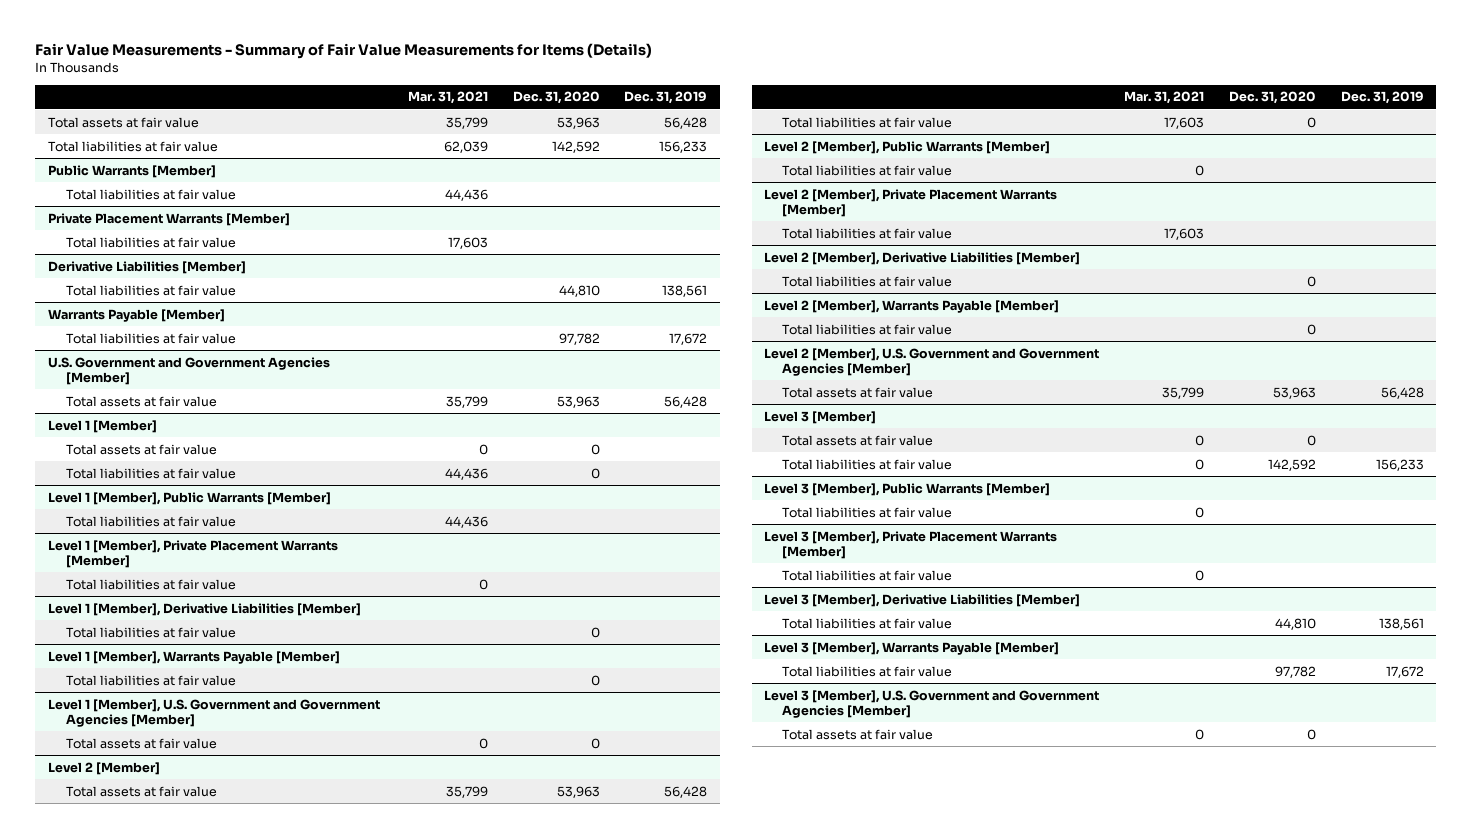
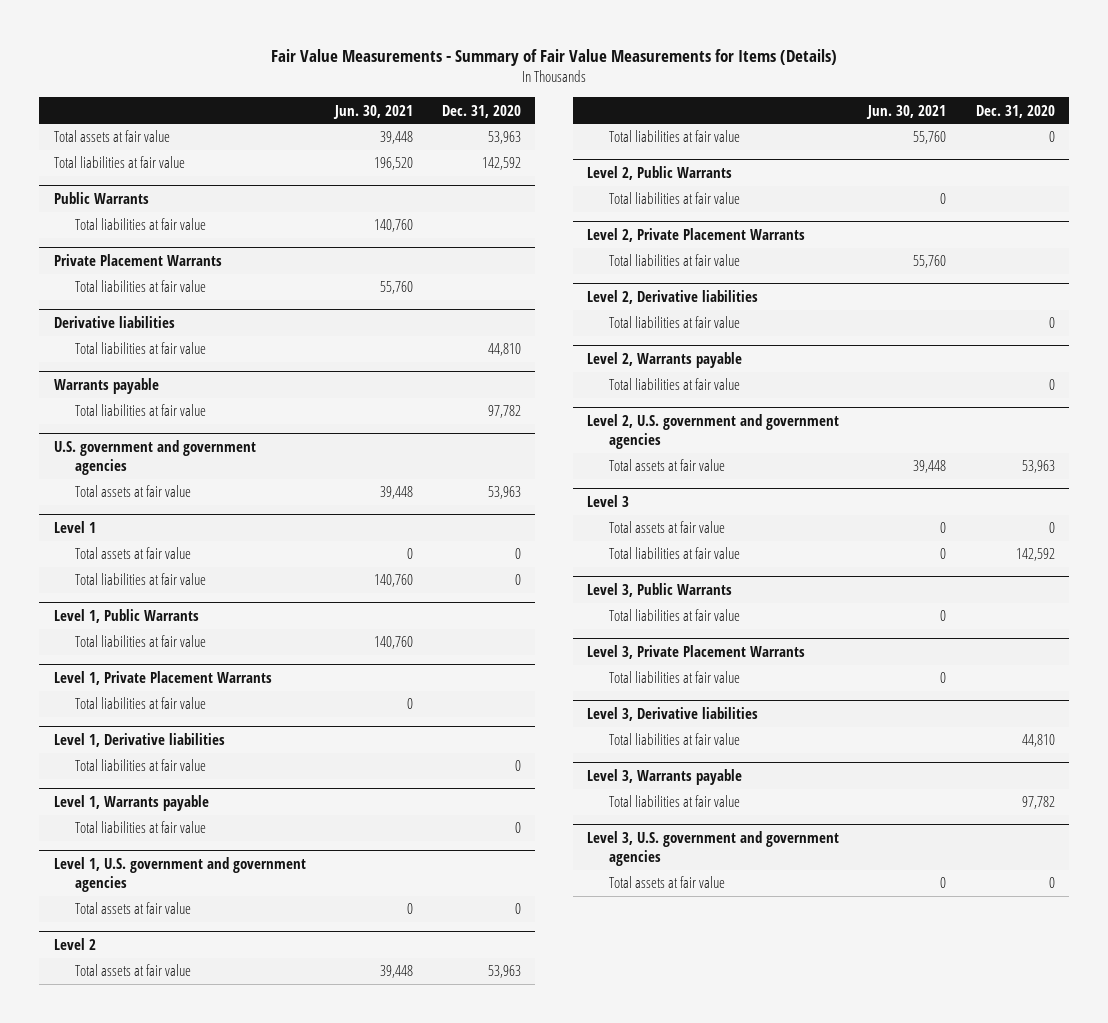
[407,91,488,105] Mar. 31, 2021 -> none
[624,91,708,105] Dec. 31, 2019 -> none
none -> [332,104,413,119] Jun. 30, 2021
[47,164,216,178] Public Warrants [Member] -> [53,191,149,204] Public Warrants
[47,212,290,226] Private Placement Warrants [Member] -> [53,253,222,266] Private Placement Warrants
[47,260,246,274] Derivative Liabilities [Member] -> [53,315,175,328] Derivative liabilities
[47,308,225,322] Warrants Payable [Member] -> [53,377,159,394] Warrants payable
[47,356,330,385] U.S. Government and Government Agencies [Member] -> [53,439,256,476] U.S. government and government agencies
[47,419,157,433] Level 1 [Member] -> [53,520,96,533] Level 1
[47,491,331,505] Level 1 [Member], Public Warrants [Member] -> [53,608,199,623] Level 1, Public Warrants
[47,539,338,568] Level 1 [Member], Private Placement Warrants [Member] -> [53,670,272,685] Level 1, Private Placement Warrants
[47,602,361,616] Level 1 [Member], Derivative Liabilities [Member] -> [53,732,225,747] Level 1, Derivative liabilities
[47,650,340,664] Level 1 [Member], Warrants Payable [Member] -> [53,794,209,811] Level 1, Warrants payable
[47,698,380,727] Level 1 [Member], U.S. Government and Government Agencies [Member] -> [53,856,306,893] Level 1, U.S. government and government agencies
[47,761,160,775] Level 2 [Member] -> [53,937,96,950] Level 2
[763,140,1050,154] Level 2 [Member], Public Warrants [Member] -> [587,165,733,180] Level 2, Public Warrants
[763,188,1057,217] Level 2 [Member], Private Placement Warrants [Member] -> [587,227,806,242] Level 2, Private Placement Warrants
[763,251,1080,265] Level 2 [Member], Derivative Liabilities [Member] -> [587,289,759,304] Level 2, Derivative liabilities
[763,299,1059,313] Level 2 [Member], Warrants Payable [Member] -> [587,351,743,368] Level 2, Warrants payable
[763,347,1099,376] Level 2 [Member], U.S. Government and Government Agencies [Member] -> [587,413,840,450] Level 2, U.S. government and government agencies
[763,410,876,424] Level 3 [Member] -> [587,494,630,507] Level 3
[763,482,1050,496] Level 3 [Member], Public Warrants [Member] -> [587,582,733,597] Level 3, Public Warrants
[763,530,1057,559] Level 3 [Member], Private Placement Warrants [Member] -> [587,644,806,659] Level 3, Private Placement Warrants
[763,593,1080,607] Level 3 [Member], Derivative Liabilities [Member] -> [587,706,759,721] Level 3, Derivative liabilities
[763,641,1059,655] Level 3 [Member], Warrants Payable [Member] -> [587,768,743,785] Level 3, Warrants payable
[763,689,1099,718] Level 3 [Member], U.S. Government and Government Agencies [Member] -> [587,830,840,867] Level 3, U.S. government and government agencies

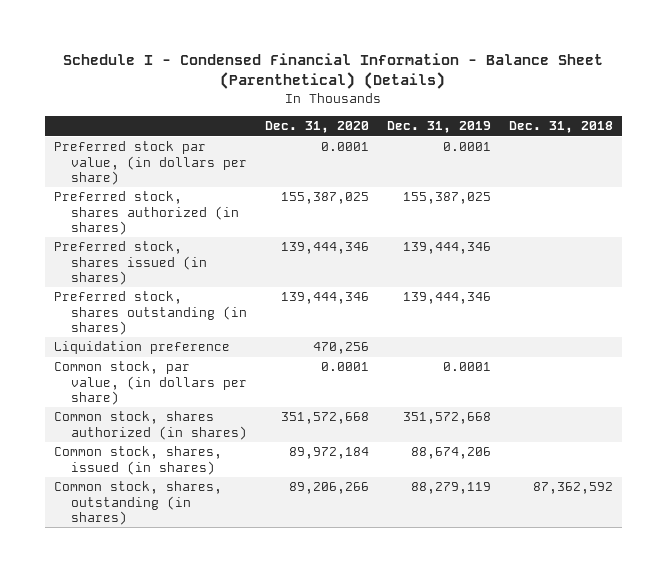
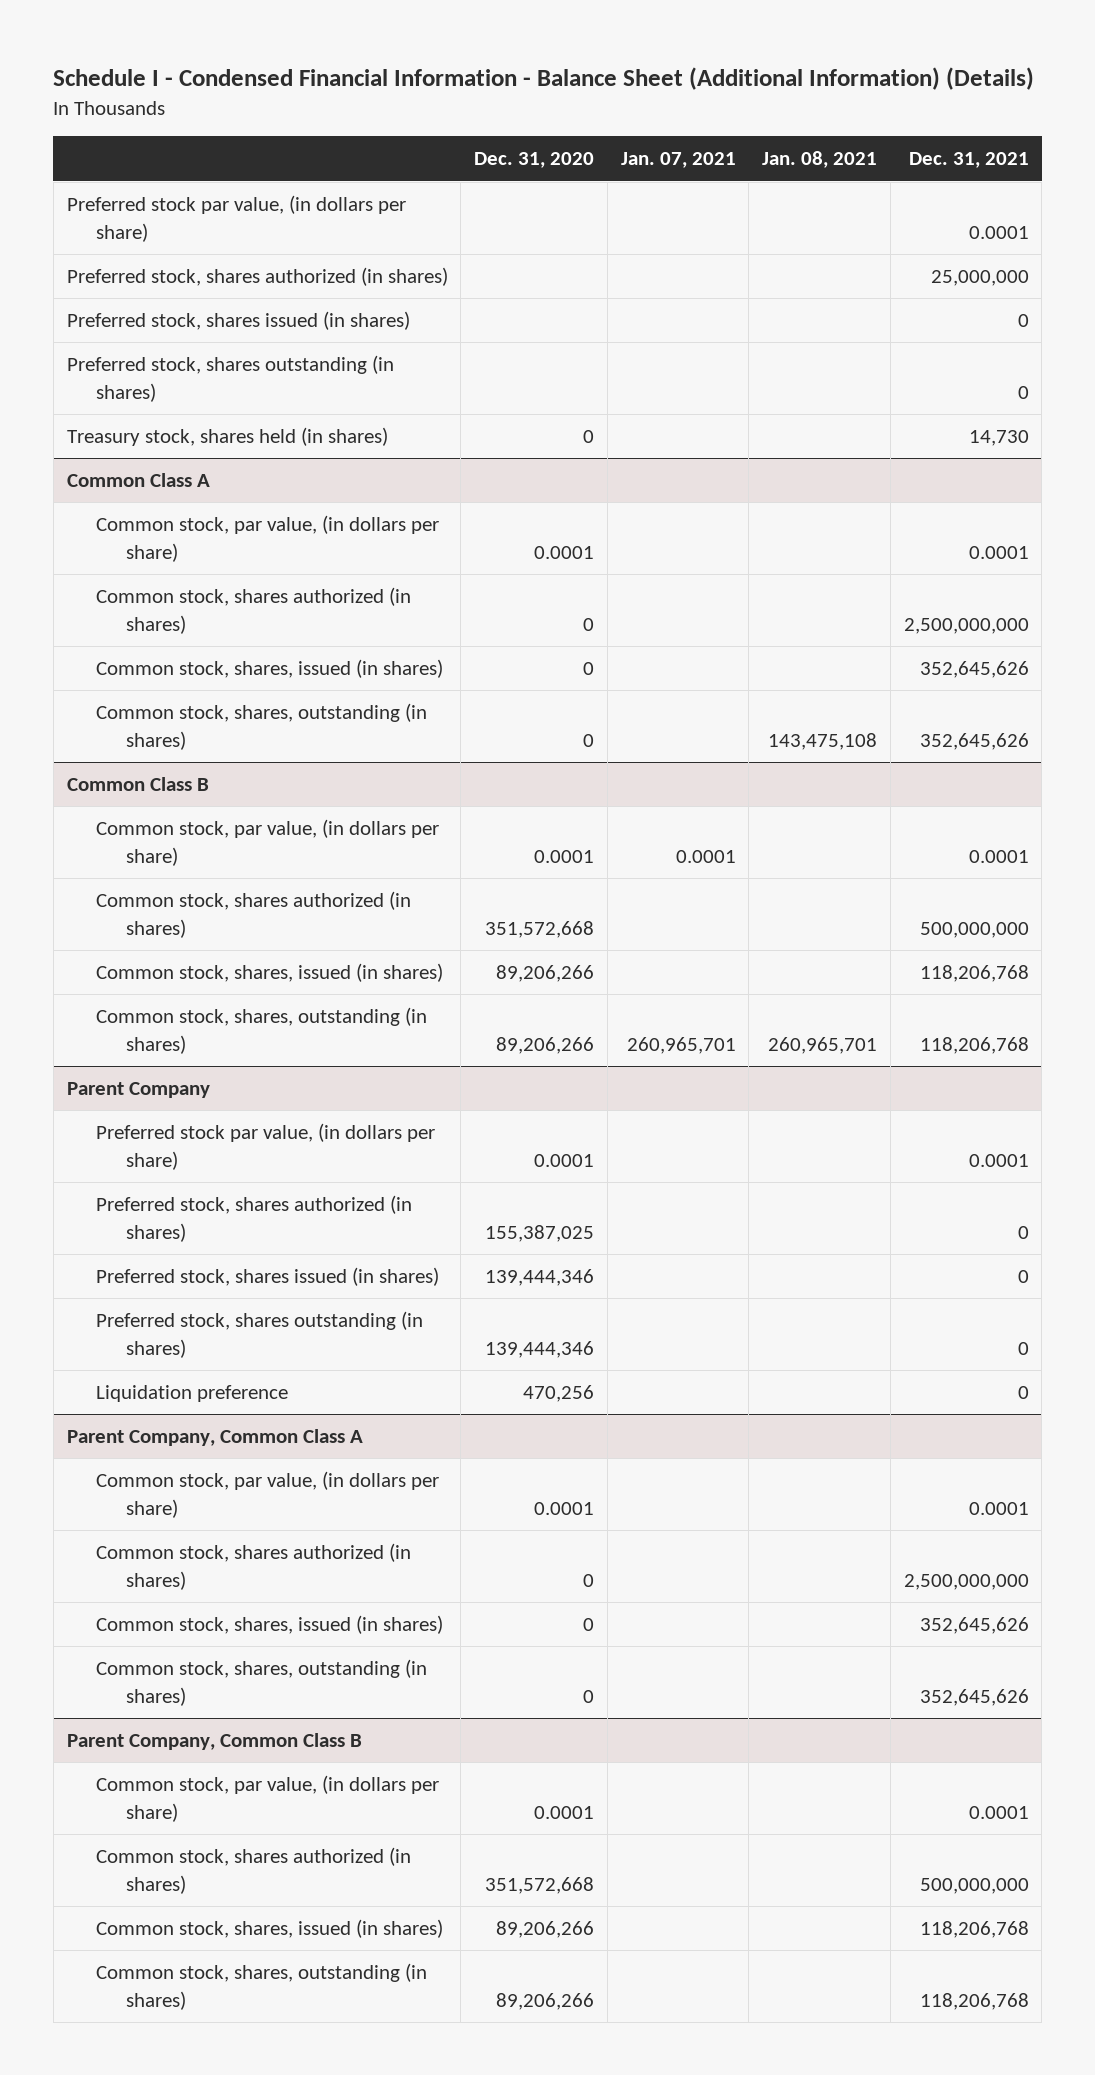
[63,53,604,90] Schedule I - Condensed Financial Information - Balance Sheet (Parenthetical) (Details) -> [53,67,1035,91] Schedule I - Condensed Financial Information - Balance Sheet (Additional Information) (Details)
[386,121,491,134] Dec. 31, 2019 -> none
[508,121,613,134] Dec. 31, 2018 -> none
none -> [620,152,736,169] Jan. 07, 2021
none -> [762,151,878,169] Jan. 08, 2021
none -> [908,152,1029,169] Dec. 31, 2021
none -> [66,195,406,242] Preferred stock par value, (in dollars per share)
none -> [66,267,448,287] Preferred stock, shares authorized (in shares)
none -> [66,311,410,331] Preferred stock, shares issued (in shares)
none -> [66,355,394,402] Preferred stock, shares outstanding (in shares)
none -> [66,427,388,447] Treasury stock, shares held (in shares)
none -> [66,473,210,488] Common Class A
none -> [96,515,440,562] Common stock, par value, (in dollars per share)
none -> [96,587,412,634] Common stock, shares authorized (in shares)
none -> [96,659,444,679] Common stock, shares, issued (in shares)
none -> [96,703,428,750] Common stock, shares, outstanding (in shares)
none -> [66,777,209,792] Common Class B
none -> [96,819,440,866] Common stock, par value, (in dollars per share)
none -> [96,891,412,938] Common stock, shares authorized (in shares)
none -> [96,963,444,983] Common stock, shares, issued (in shares)
none -> [96,1007,428,1054] Common stock, shares, outstanding (in shares)
none -> [66,1082,210,1099] Parent Company
none -> [66,1429,363,1447] Parent Company, Common Class A
none -> [96,1543,412,1590] Common stock, shares authorized (in shares)
none -> [96,1615,444,1635] Common stock, shares, issued (in shares)
none -> [96,1659,428,1706] Common stock, shares, outstanding (in shares)
none -> [66,1733,362,1751] Parent Company, Common Class B
none -> [96,1775,440,1822] Common stock, par value, (in dollars per share)
[288,447,369,460] 89,972,184 -> [496,1921,595,1939] 89,206,266

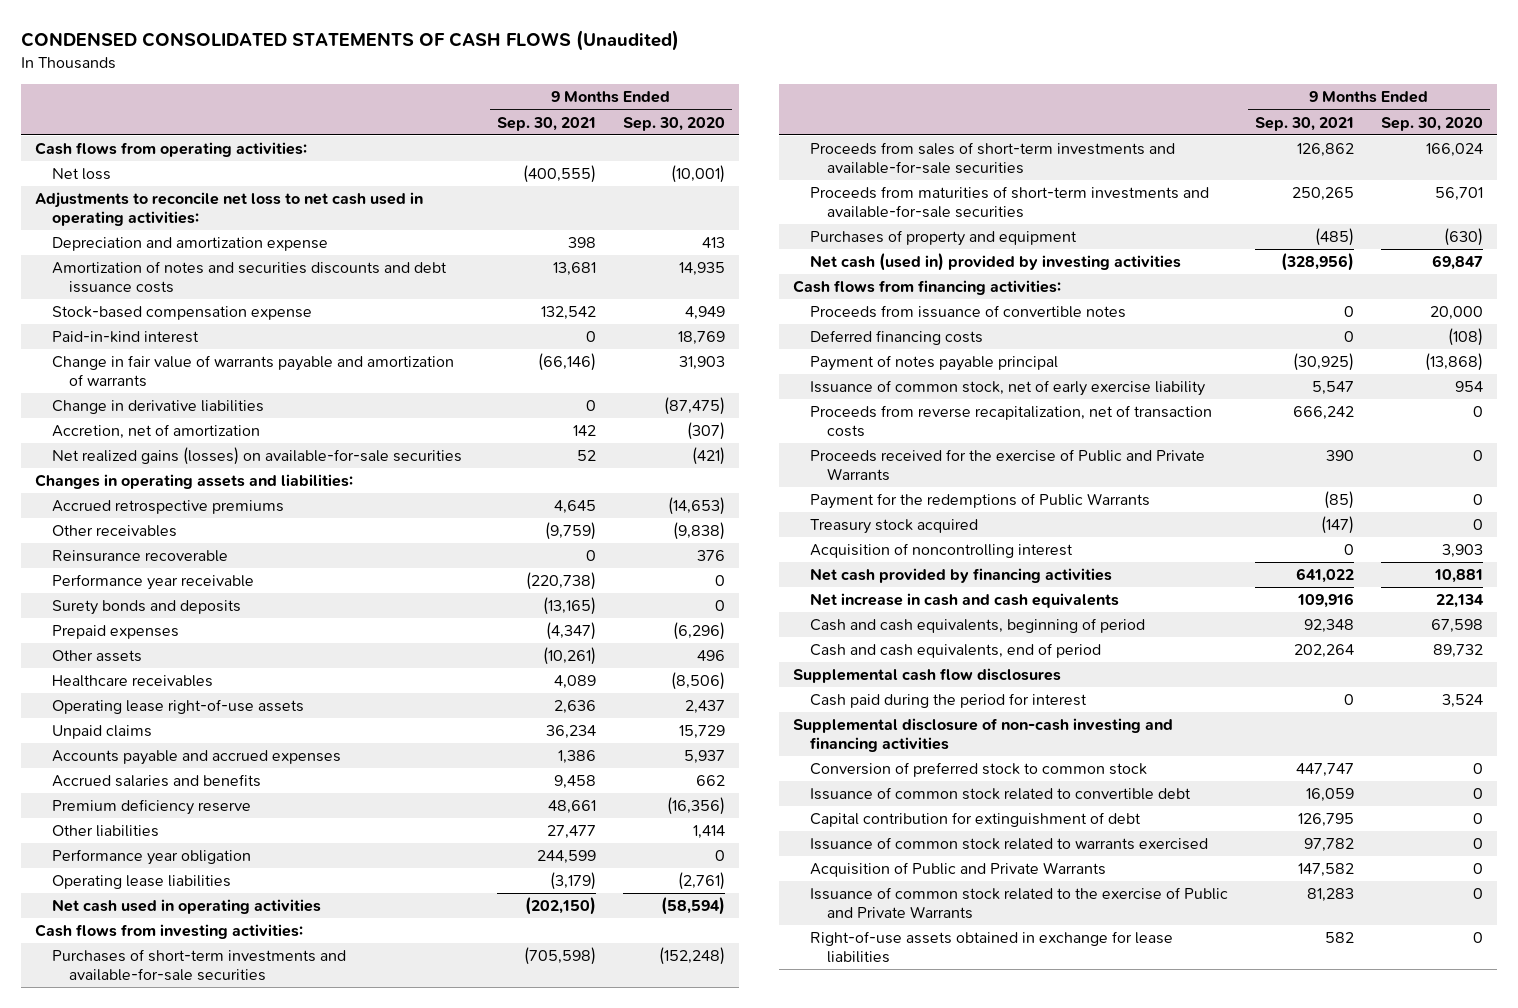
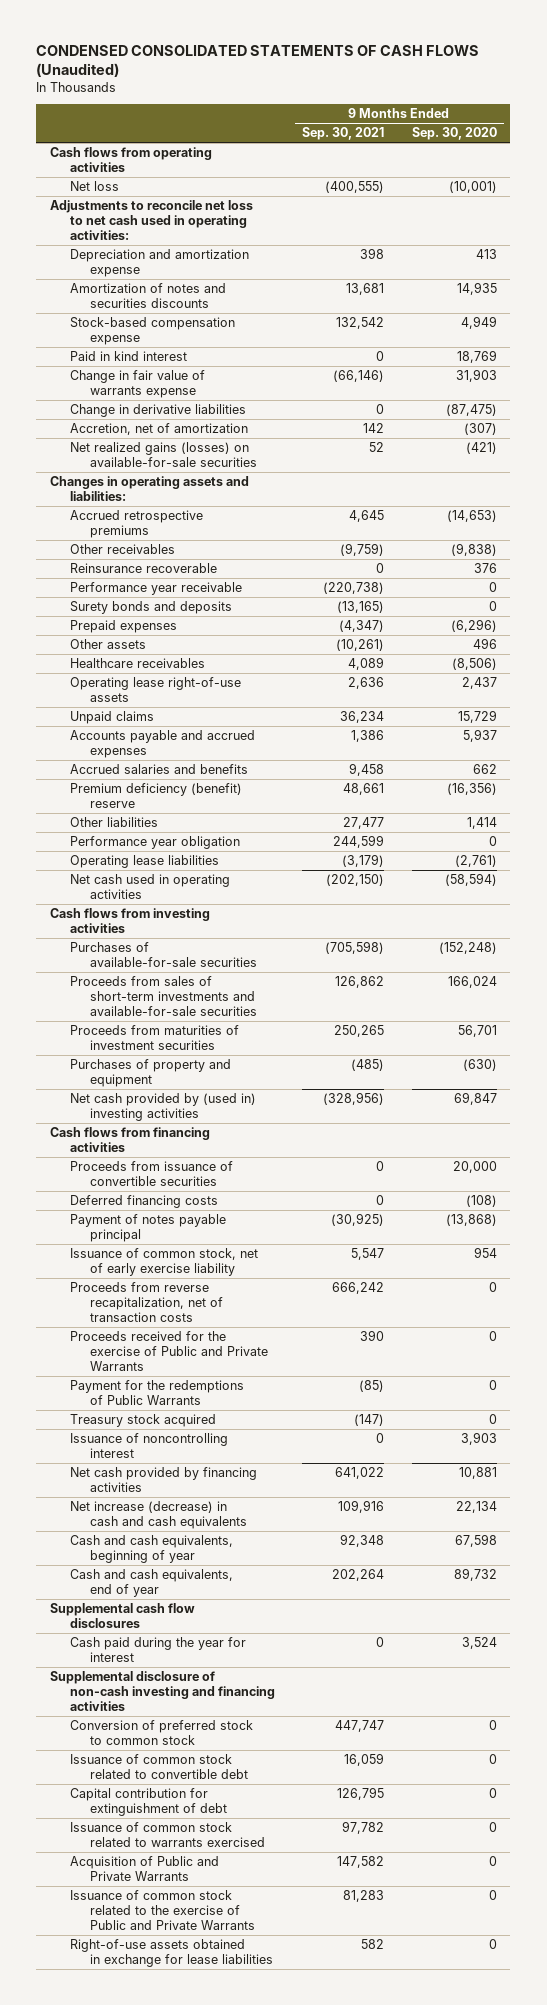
[34,142,307,158] Cash flows from operating activities: -> [50,147,213,173] Cash flows from operating activities
[51,261,447,294] Amortization of notes and securities discounts and debt issuance costs -> [69,283,226,309] Amortization of notes and securities discounts
[51,331,199,344] Paid-in-kind interest -> [69,351,187,362] Paid in kind interest
[51,355,454,388] Change in fair value of warrants payable and amortization of warrants -> [69,370,205,399] Change in fair value of warrants expense
[51,799,251,816] Premium deficiency reserve -> [69,783,242,809] Premium deficiency (benefit) reserve
[34,924,303,940] Cash flows from investing activities: -> [50,908,211,934] Cash flows from investing activities
[51,949,346,982] Purchases of short-term investments and available-for-sale securities -> [69,942,257,968] Purchases of available-for-sale securities
[809,186,1209,219] Proceeds from maturities of short-term investments and available-for-sale securities -> [69,1025,239,1051] Proceeds from maturities of investment securities
[809,253,1181,272] Net cash (used in) provided by investing activities -> [69,1093,256,1122] Net cash provided by (used in) investing activities
[792,280,1061,296] Cash flows from financing activities: -> [50,1127,211,1153] Cash flows from financing activities
[809,305,1126,319] Proceeds from issuance of convertible notes -> [69,1161,233,1187] Proceeds from issuance of convertible securities
[809,543,1073,559] Acquisition of noncontrolling interest -> [69,1433,228,1459] Issuance of noncontrolling interest
[809,593,1119,609] Net increase in cash and cash equivalents -> [69,1501,247,1530] Net increase (decrease) in cash and cash equivalents
[809,618,1145,634] Cash and cash equivalents, beginning of period -> [69,1535,233,1564] Cash and cash equivalents, beginning of year
[809,643,1101,659] Cash and cash equivalents, end of period -> [69,1569,233,1598] Cash and cash equivalents, end of year
[809,693,1087,709] Cash paid during the period for interest -> [69,1637,246,1663] Cash paid during the year for interest

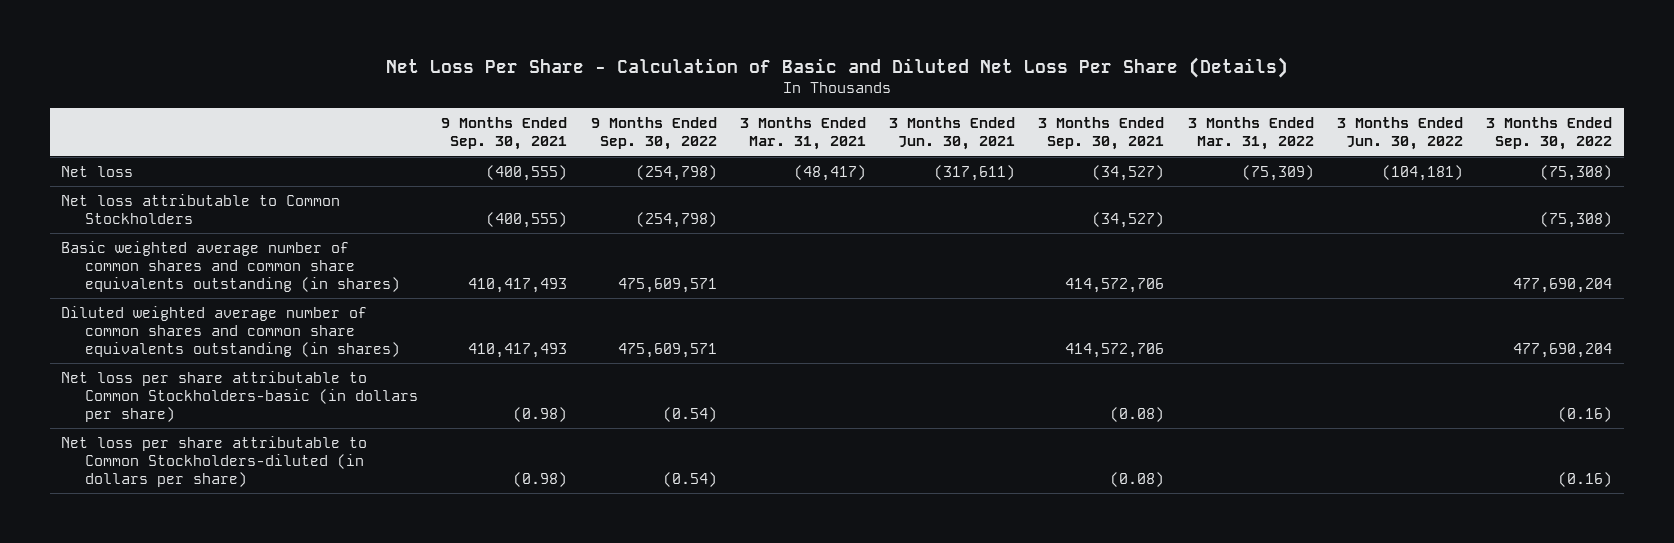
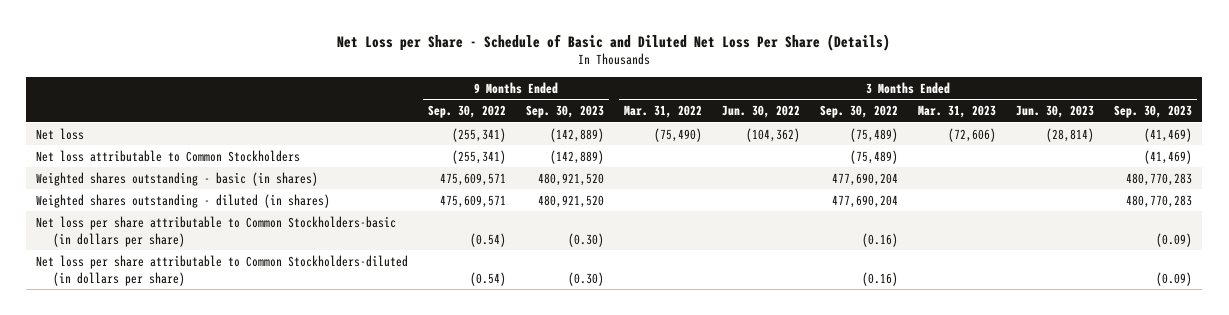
[385,57,1288,79] Net Loss Per Share - Calculation of Basic and Diluted Net Loss Per Share (Details) -> [337,33,891,51] Net Loss per Share - Schedule of Basic and Diluted Net Loss Per Share (Details)
[441,117,568,151] 9 Months Ended Sep. 30, 2021 -> none
[739,117,866,151] 3 Months Ended Mar. 31, 2021 -> none
[889,117,1016,151] 3 Months Ended Jun. 30, 2021 -> none
[1038,117,1165,151] 3 Months Ended Sep. 30, 2021 -> none
none -> [526,105,605,119] Sep. 30, 2023
none -> [918,105,997,119] Mar. 31, 2023
none -> [1016,105,1095,119] Jun. 30, 2023
none -> [1114,105,1193,119] Sep. 30, 2023
[635,164,717,181] (254,798) -> [452,127,507,142] (255,341)
[1241,164,1314,181] (75,309) -> [654,127,703,142] (75,490)
[1381,164,1463,181] (104,181) -> [746,127,801,142] (104,362)
[1540,164,1613,181] (75,308) -> [850,127,899,142] (75,489)
[635,211,717,228] (254,798) -> [452,149,507,164] (255,341)
[1540,211,1613,228] (75,308) -> [850,149,899,164] (75,489)
[61,240,401,292] Basic weighted average number of common shares and common share equivalents outstanding (in shares) -> [36,171,319,186] Weighted shares outstanding - basic (in shares)
[61,305,401,357] Diluted weighted average number of common shares and common share equivalents outstanding (in shares) -> [36,193,331,208] Weighted shares outstanding - diluted (in shares)

